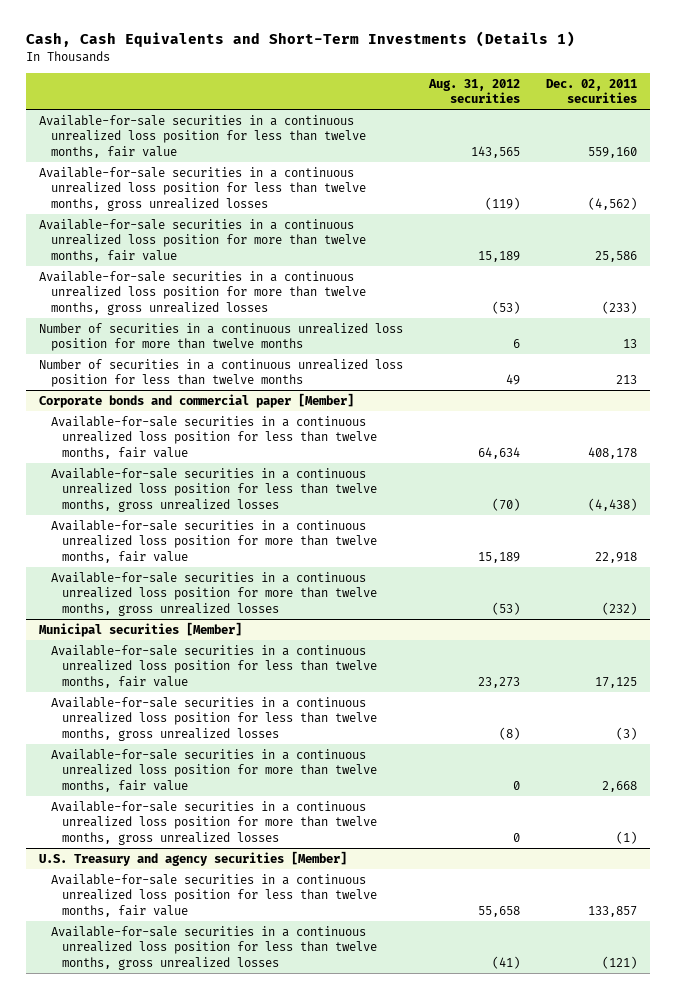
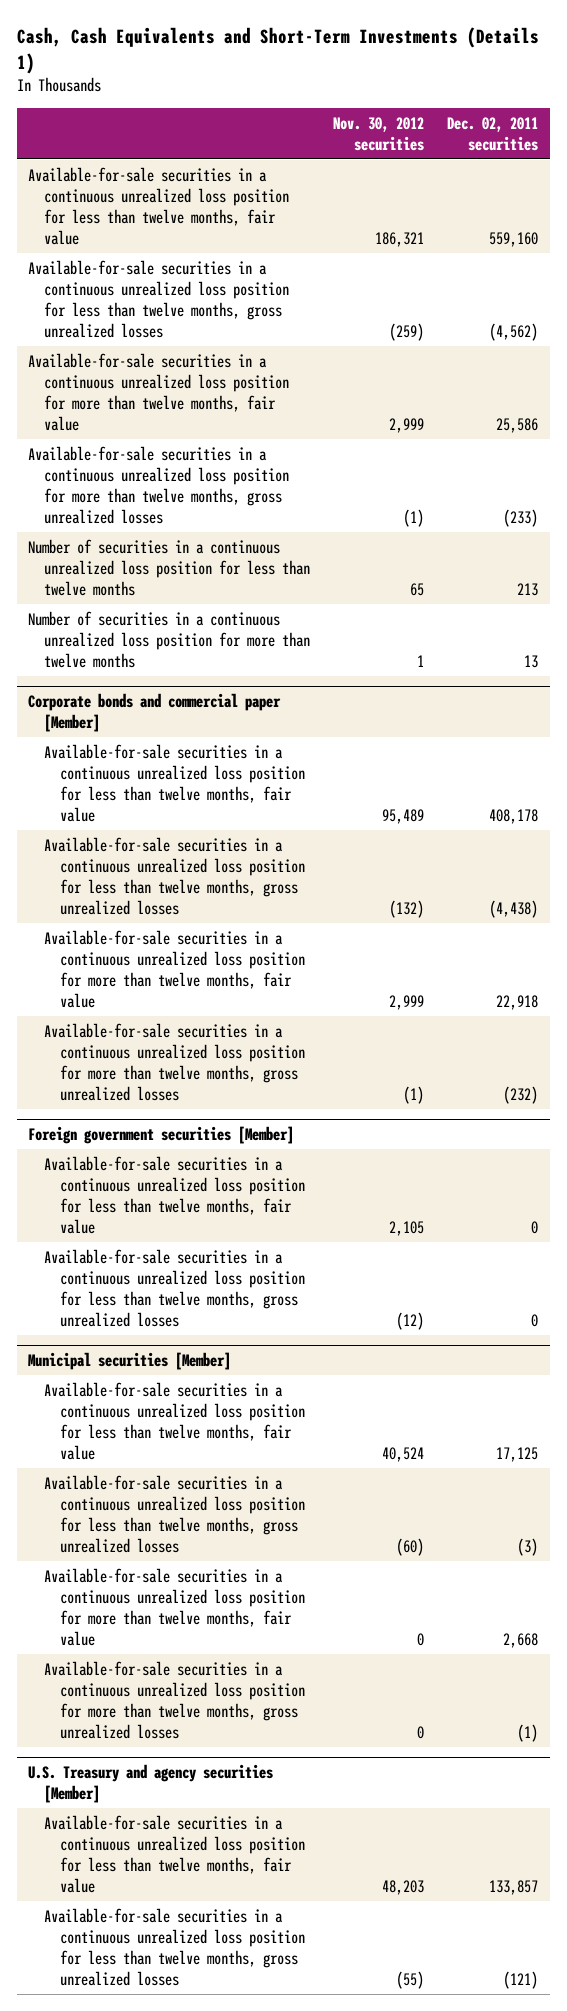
[427,78,520,104] Aug. 31, 2012 securities -> none
none -> [333,116,425,151] Nov. 30, 2012 securities
[38,322,403,352] Number of securities in a continuous unrealized loss position for more than twelve months -> [28,610,311,668] Number of securities in a continuous unrealized loss position for more than twelve months
none -> [28,1126,295,1145] Foreign government securities [Member]
none -> [44,1155,306,1234] Available-for-sale securities in a continuous unrealized loss position for less than twelve months, fair value
none -> [44,1248,306,1327] Available-for-sale securities in a continuous unrealized loss position for less than twelve months, gross unrealized losses

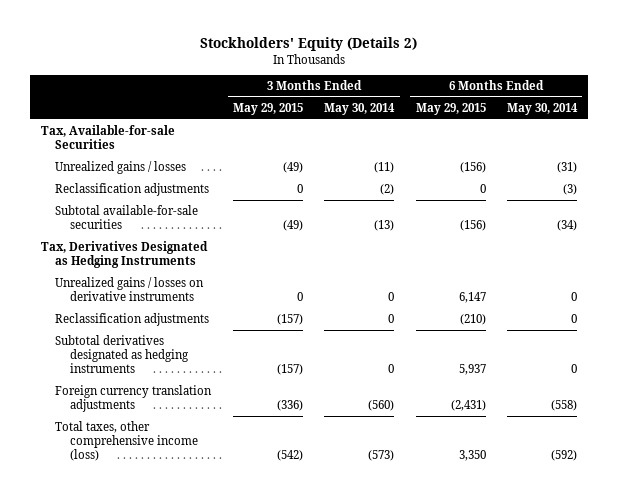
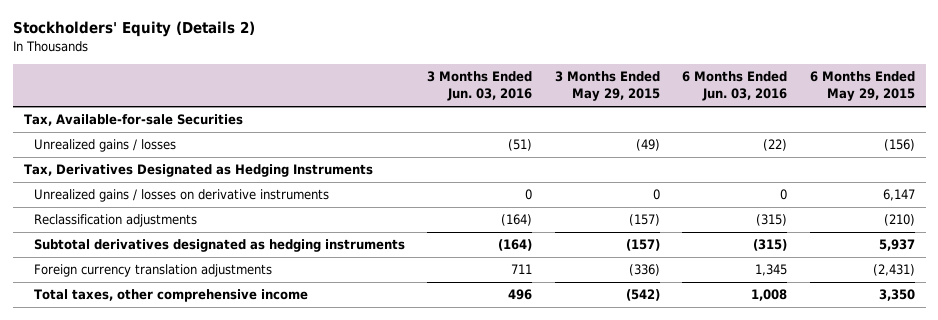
[324,102,396,115] May 30, 2014 -> none
[506,102,578,115] May 30, 2014 -> none
none -> [427,71,533,102] 3 Months Ended Jun. 03, 2016
none -> [682,71,788,102] 6 Months Ended Jun. 03, 2016
[55,182,210,196] Reclassification adjustments -> none
[55,204,199,230] Subtotal available-for-sale securities -> none
[55,420,199,462] Total taxes, other comprehensive income (loss) -> [33,289,308,303] Total taxes, other comprehensive income

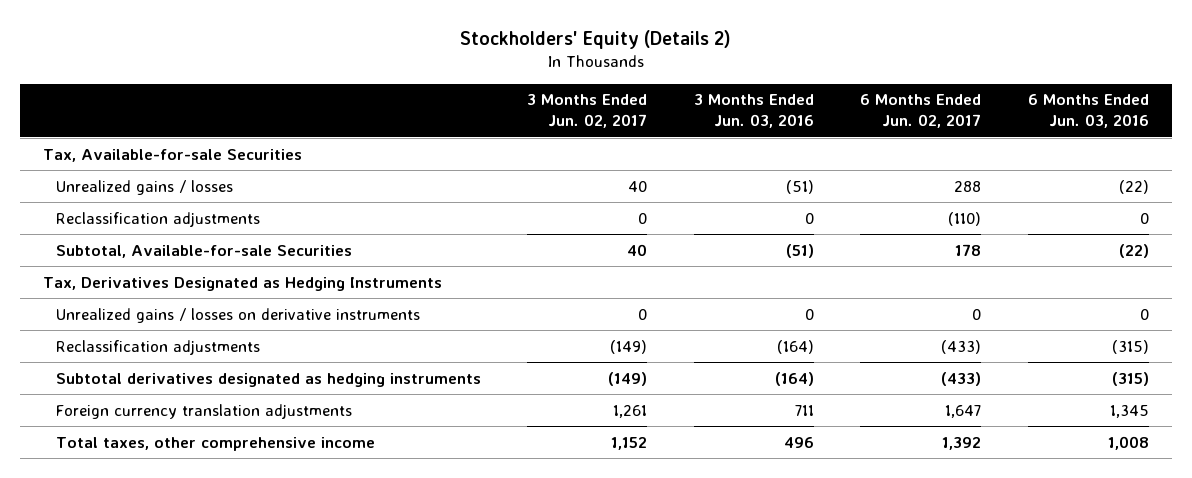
[554,71,660,102] 3 Months Ended May 29, 2015 -> none
[809,71,915,102] 6 Months Ended May 29, 2015 -> none
none -> [527,94,648,129] 3 Months Ended Jun. 02, 2017
none -> [860,94,982,129] 6 Months Ended Jun. 02, 2017
none -> [55,211,260,227] Reclassification adjustments
none -> [55,244,352,258] Subtotal, Available-for-sale Securities

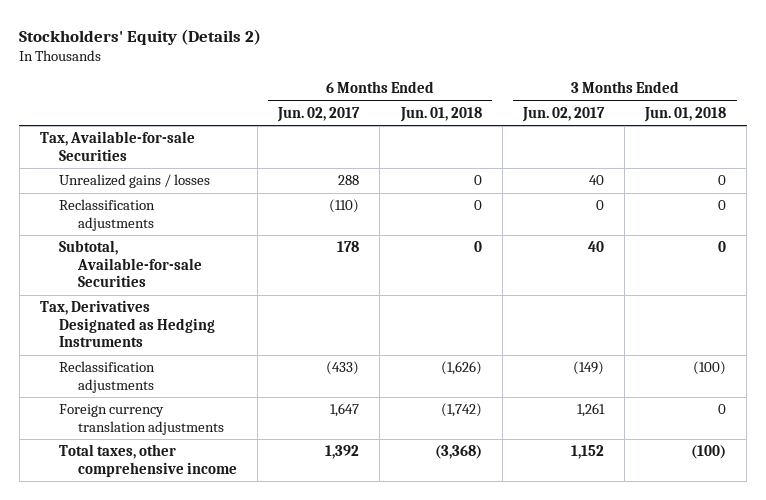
[693,94,814,129] 3 Months Ended Jun. 03, 2016 -> none
[1028,94,1150,129] 6 Months Ended Jun. 03, 2016 -> none
none -> [399,106,482,122] Jun. 01, 2018
none -> [644,106,727,122] Jun. 01, 2018
[55,307,420,323] Unrealized gains / losses on derivative instruments -> none
[55,372,481,387] Subtotal derivatives designated as hedging instruments -> none

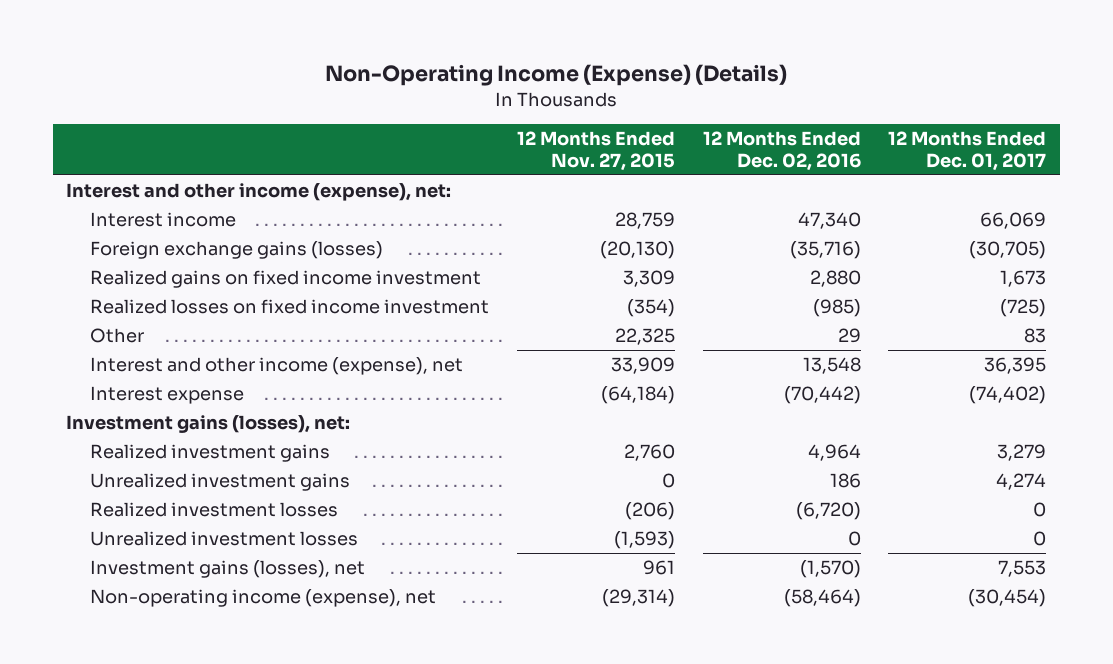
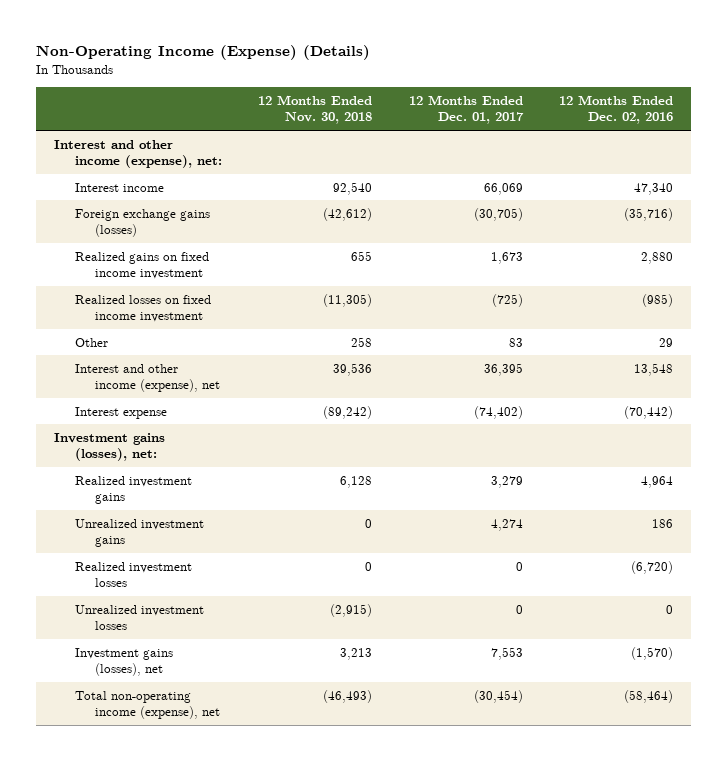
[517,130,676,171] 12 Months Ended Nov. 27, 2015 -> none
none -> [258,94,373,125] 12 Months Ended Nov. 30, 2018
[90,589,437,608] Non-operating income (expense), net -> [74,690,221,720] Total non-operating income (expense), net

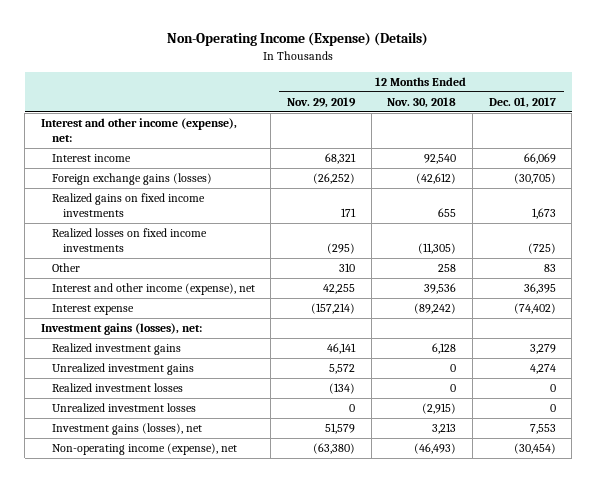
[559,94,674,125] 12 Months Ended Dec. 02, 2016 -> none
none -> [287,96,357,108] Nov. 29, 2019
[74,251,209,280] Realized gains on fixed income investment -> [51,193,205,218] Realized gains on fixed income investments
[74,294,211,323] Realized losses on fixed income investment -> [51,228,207,253] Realized losses on fixed income investments
[74,690,221,720] Total non-operating income (expense), net -> [51,443,237,456] Non-operating income (expense), net

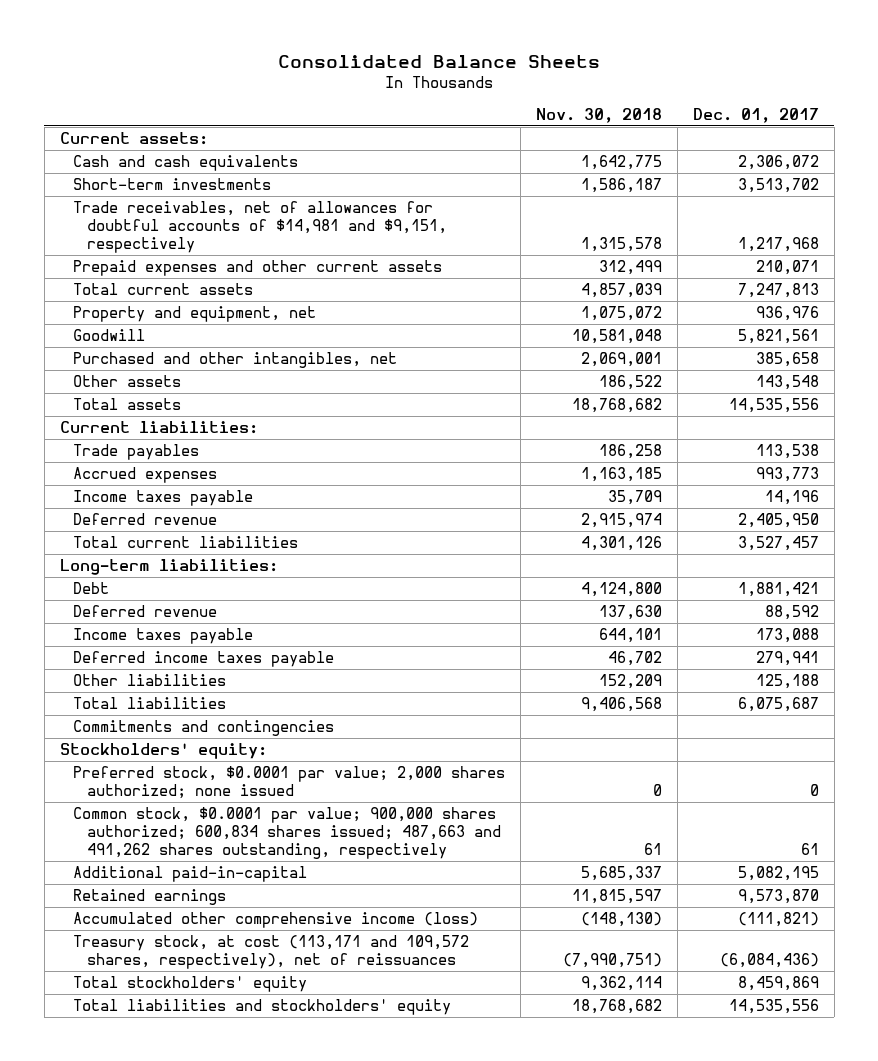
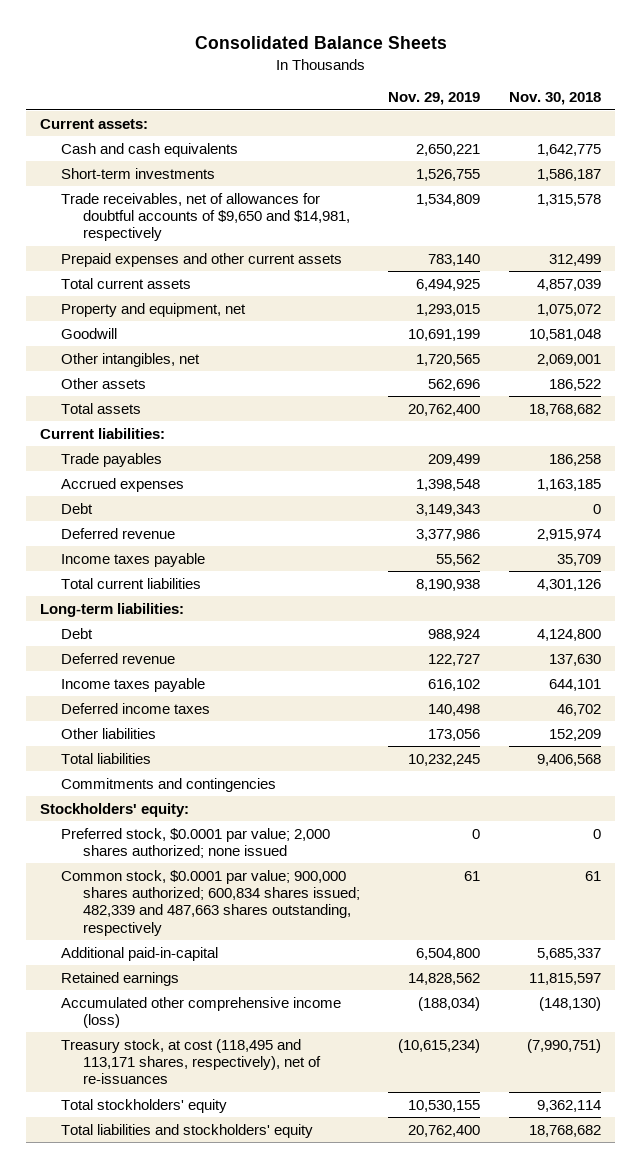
[692,108,819,124] Dec. 01, 2017 -> none
none -> [388,92,481,106] Nov. 29, 2019
[73,201,447,254] Trade receivables, net of allowances for doubtful accounts of $14,981 and $9,151, respectively -> [61,192,350,242] Trade receivables, net of allowances for doubtful accounts of $9,650 and $14,981, respectively
[73,352,398,369] Purchased and other intangibles, net -> [61,352,201,367] Other intangibles, net
none -> [61,502,94,514] Debt
[73,490,254,507] Income taxes payable -> [61,552,206,567] Income taxes payable
[73,651,335,668] Deferred income taxes payable -> [61,702,211,714] Deferred income taxes
[73,807,501,860] Common stock, $0.0001 par value; 900,000 shares authorized; 600,834 shares issued; 487,663 and 491,262 shares outstanding, respectively -> [61,869,360,936] Common stock, $0.0001 par value; 900,000 shares authorized; 600,834 shares issued; 482,339 and 487,663 shares outstanding, respectively
[73,935,470,970] Treasury stock, at cost (113,171 and 109,572 shares, respectively), net of reissuances -> [61,1038,321,1085] Treasury stock, at cost (118,495 and 113,171 shares, respectively), net of re-issuances

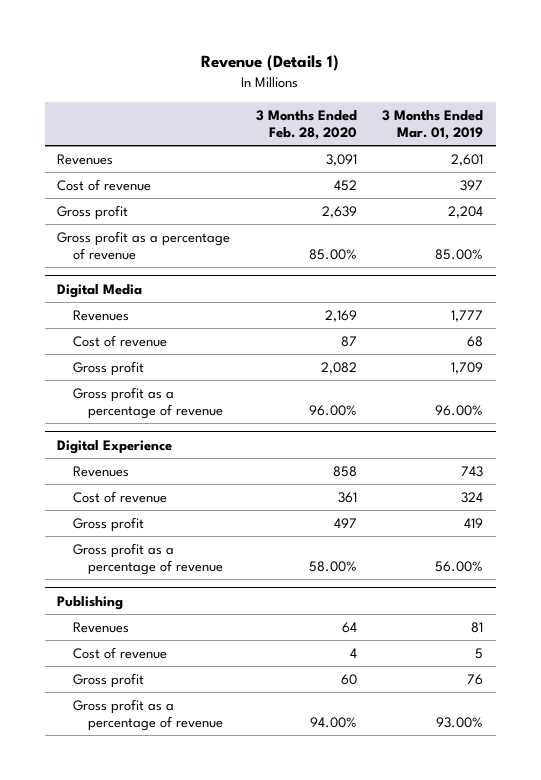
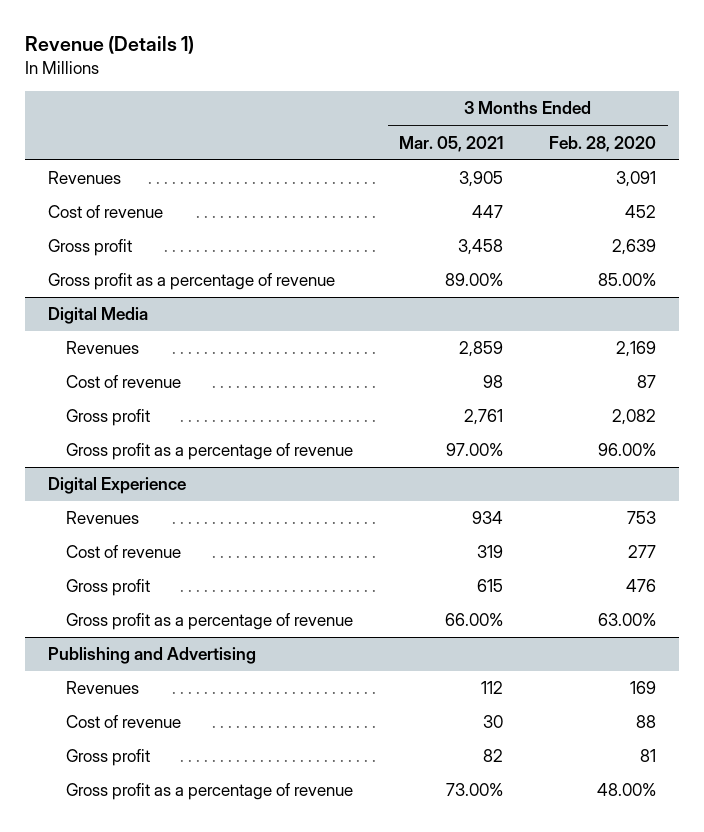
[382,109,484,141] 3 Months Ended Mar. 01, 2019 -> none
none -> [399,135,504,152] Mar. 05, 2021
[332,465,357,477] 858 -> [627,511,657,525] 753
[337,491,357,503] 361 -> [628,545,657,559] 277
[333,517,357,528] 497 -> [626,579,657,593] 476
[308,561,357,573] 58.00% -> [598,613,657,627] 63.00%
[57,595,124,610] Publishing -> [47,647,256,665] Publishing and Advertising
[341,621,357,633] 64 -> [630,681,657,695] 169
[349,647,357,658] 4 -> [636,715,657,729] 88
[340,673,357,685] 60 -> [640,749,657,763] 81
[309,717,357,729] 94.00% -> [597,783,657,797] 48.00%

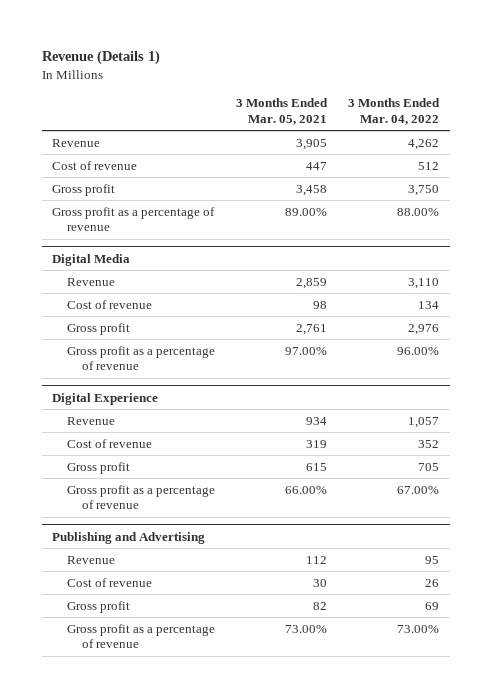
[549,135,657,152] Feb. 28, 2020 -> none
none -> [348,98,441,125] 3 Months Ended Mar. 04, 2022
[47,171,121,185] Revenues -> [52,138,101,147] Revenue
[66,341,140,355] Revenues -> [67,277,116,286] Revenue
[66,511,140,525] Revenues -> [67,416,116,425] Revenue
[66,681,140,695] Revenues -> [67,555,116,564] Revenue

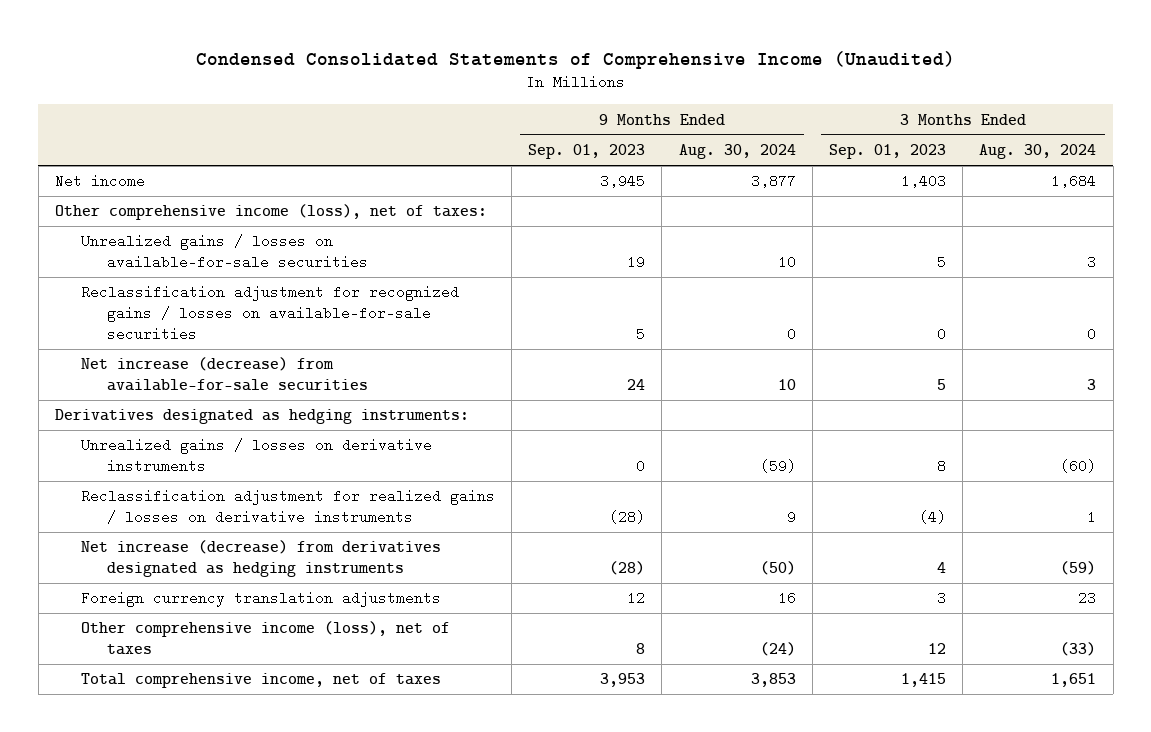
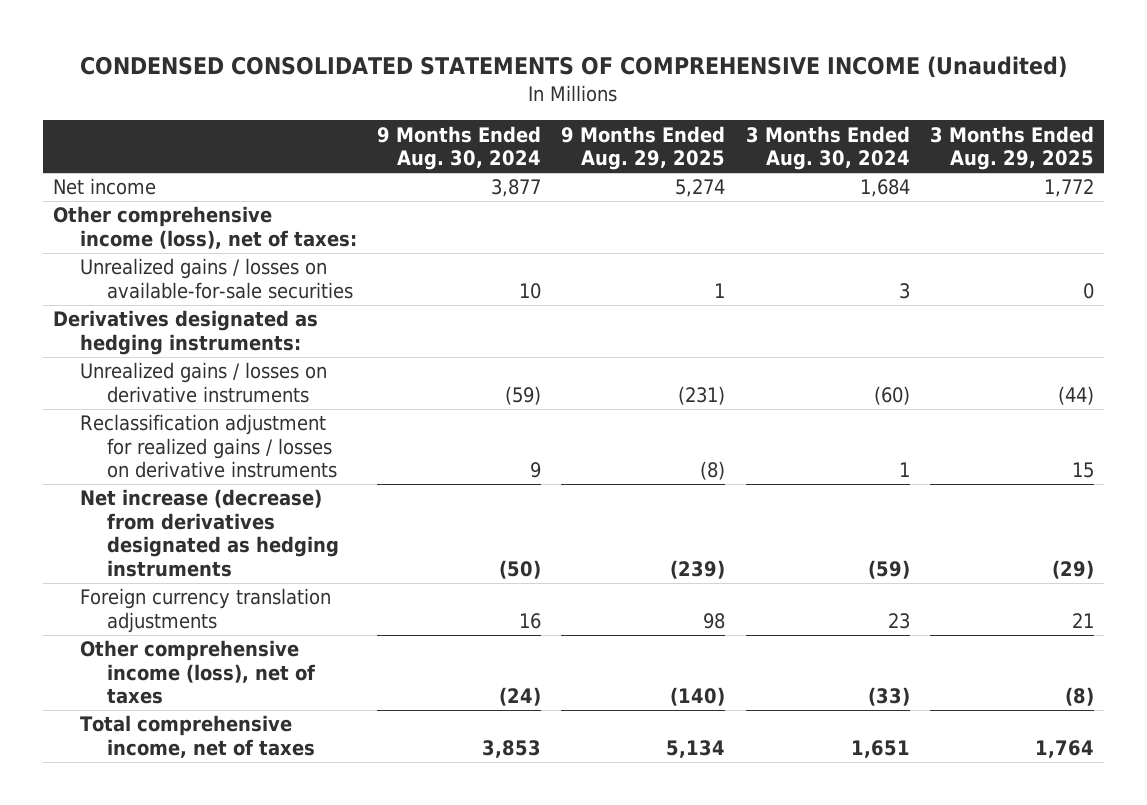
[195,50,955,69] Condensed Consolidated Statements of Comprehensive Income (Unaudited) -> [80,55,1068,78] CONDENSED CONSOLIDATED STATEMENTS OF COMPREHENSIVE INCOME (Unaudited)
[528,144,646,160] Sep. 01, 2023 -> none
[829,144,947,160] Sep. 01, 2023 -> none
none -> [561,125,726,171] 9 Months Ended Aug. 29, 2025
none -> [929,125,1094,171] 3 Months Ended Aug. 29, 2025
[80,285,459,341] Reclassification adjustment for recognized gains / losses on available-for-sale securities -> none
[80,357,368,392] Net increase (decrease) from available-for-sale securities -> none

